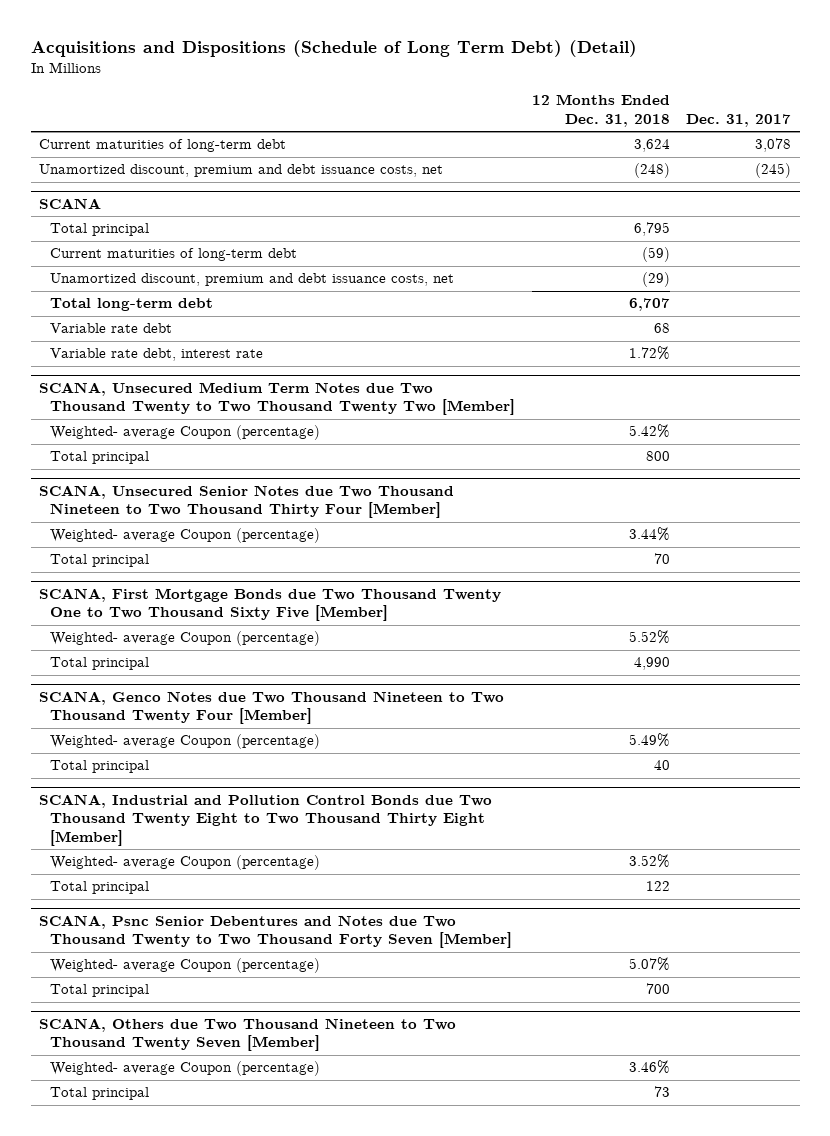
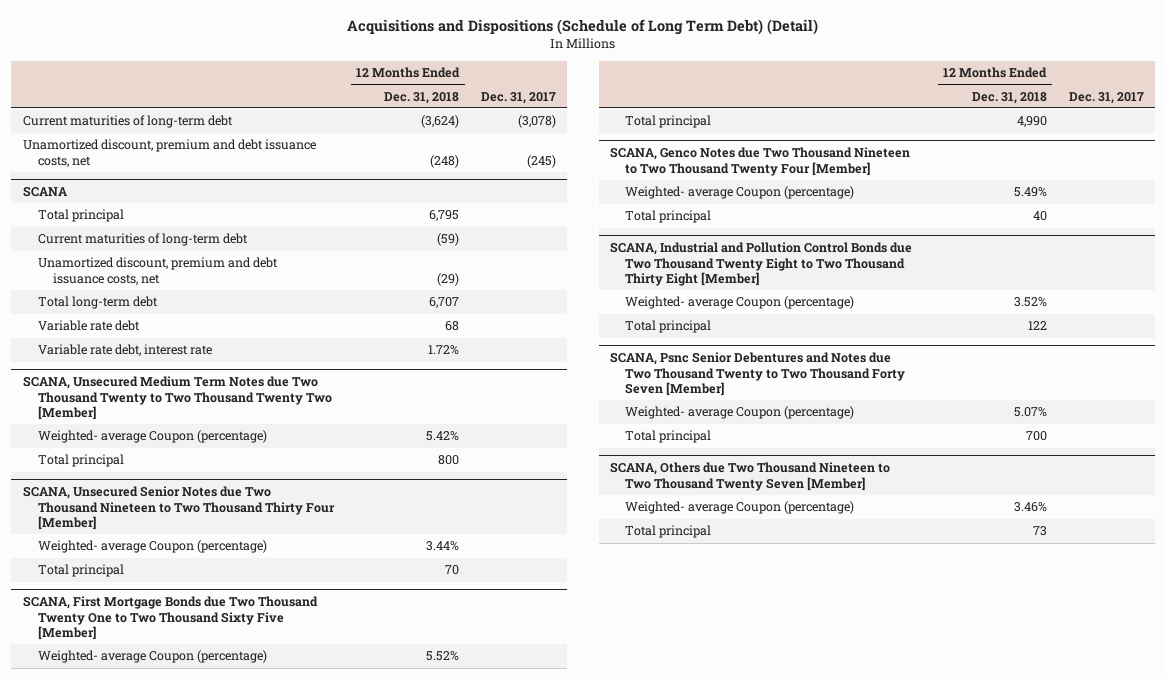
[633,139,670,153] 3,624 -> [421,115,460,129] (3,624)
[755,138,792,153] 3,078 -> [518,115,557,129] (3,078)

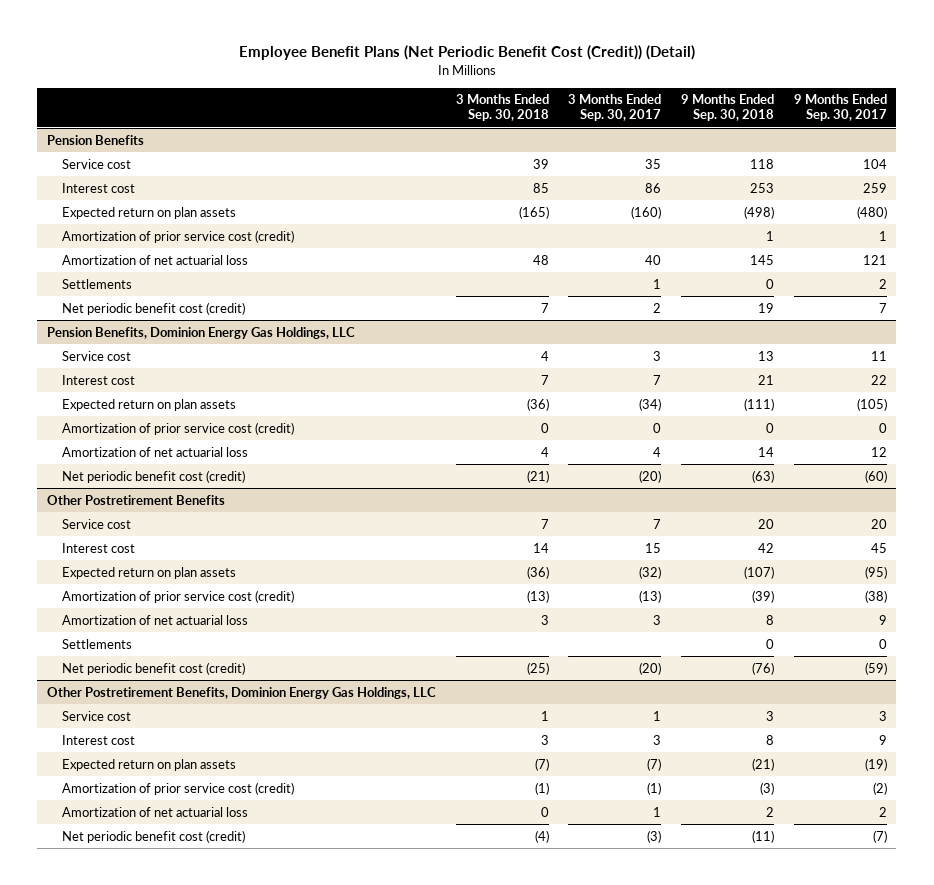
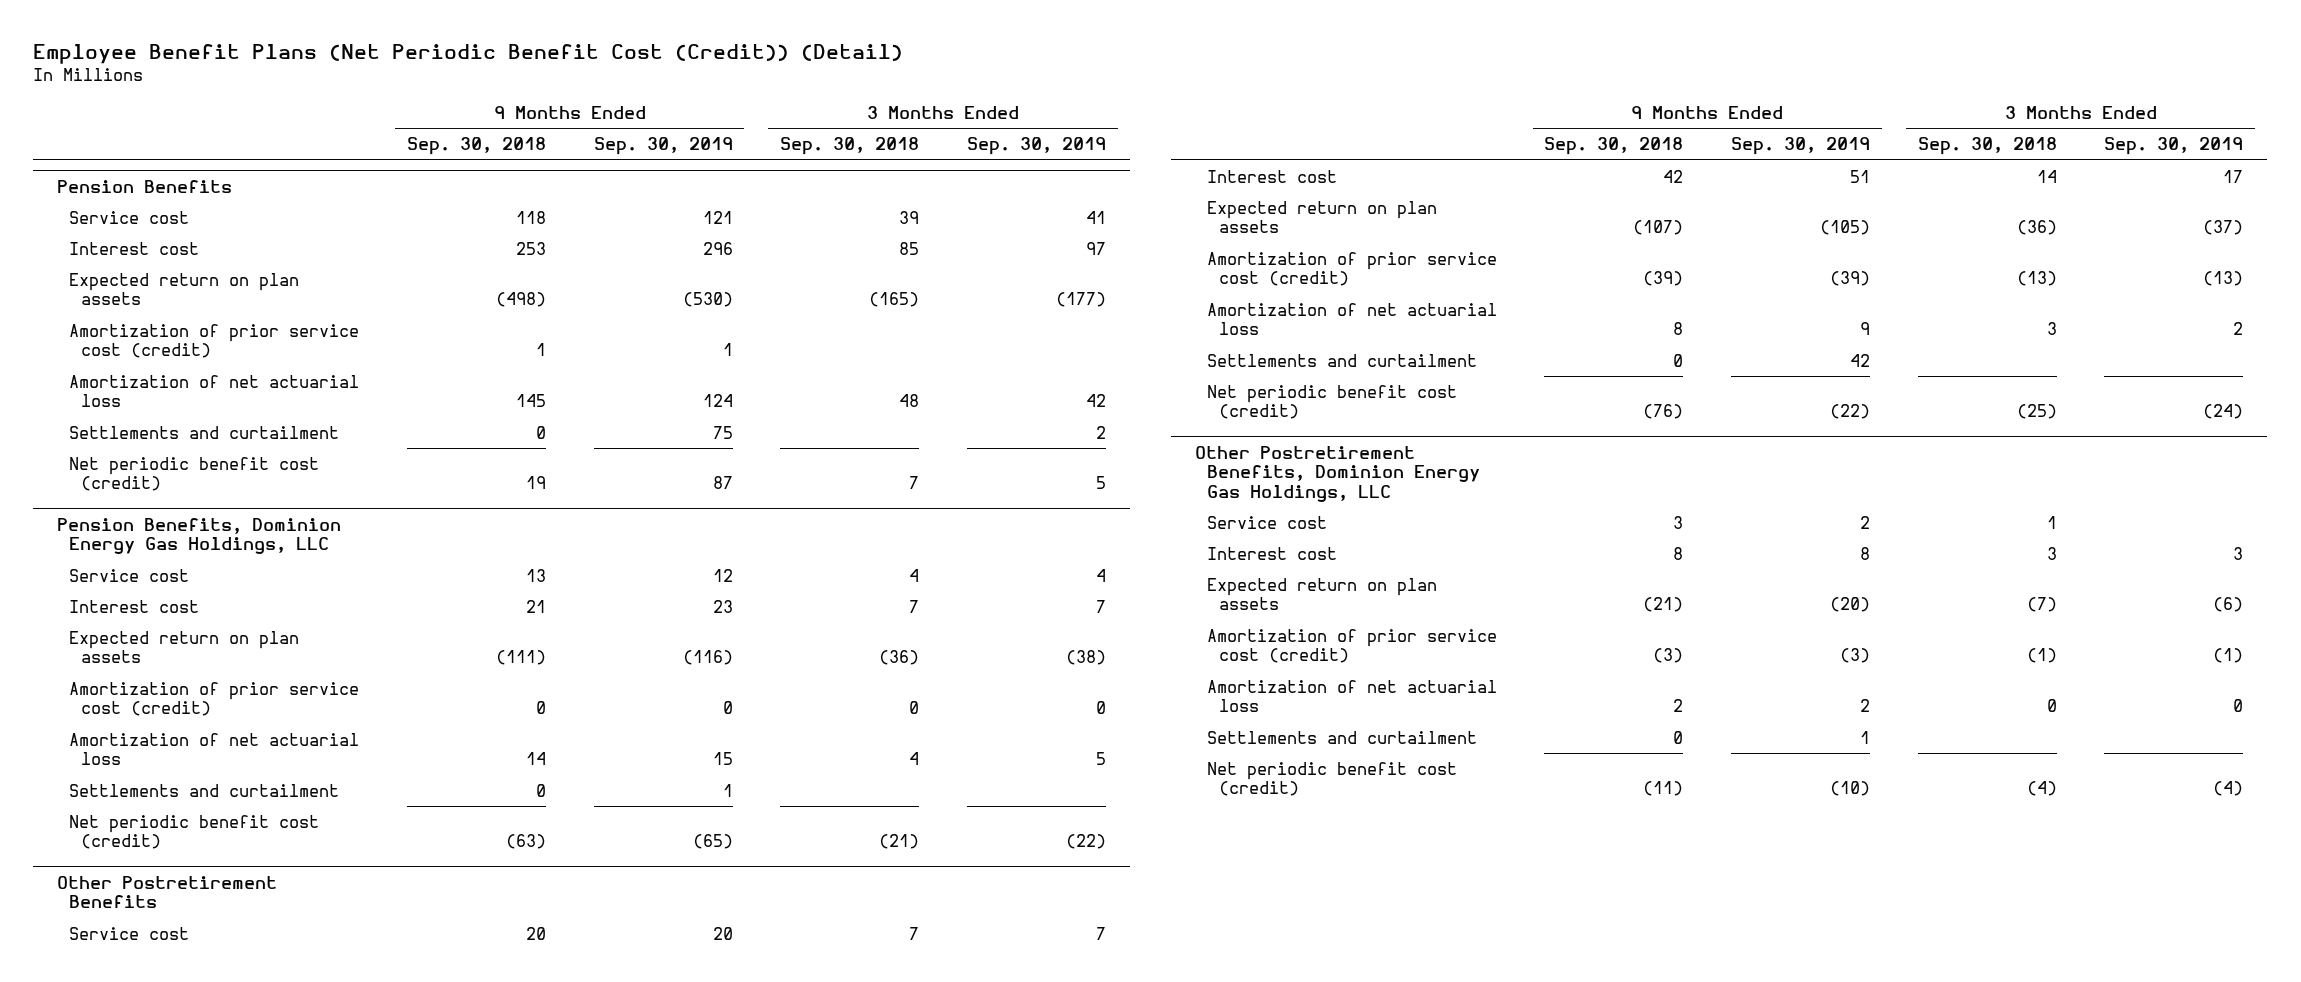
[568,94,662,122] 3 Months Ended Sep. 30, 2017 -> none
[793,94,887,122] 9 Months Ended Sep. 30, 2017 -> none
none -> [593,137,733,156] Sep. 30, 2019
none -> [966,137,1106,156] Sep. 30, 2019
[62,278,133,289] Settlements -> none
none -> [69,425,340,439] Settlements and curtailment
none -> [69,783,340,797] Settlements and curtailment
[62,638,133,649] Settlements -> none
none -> [1206,353,1477,367] Settlements and curtailment
none -> [1206,730,1477,744] Settlements and curtailment

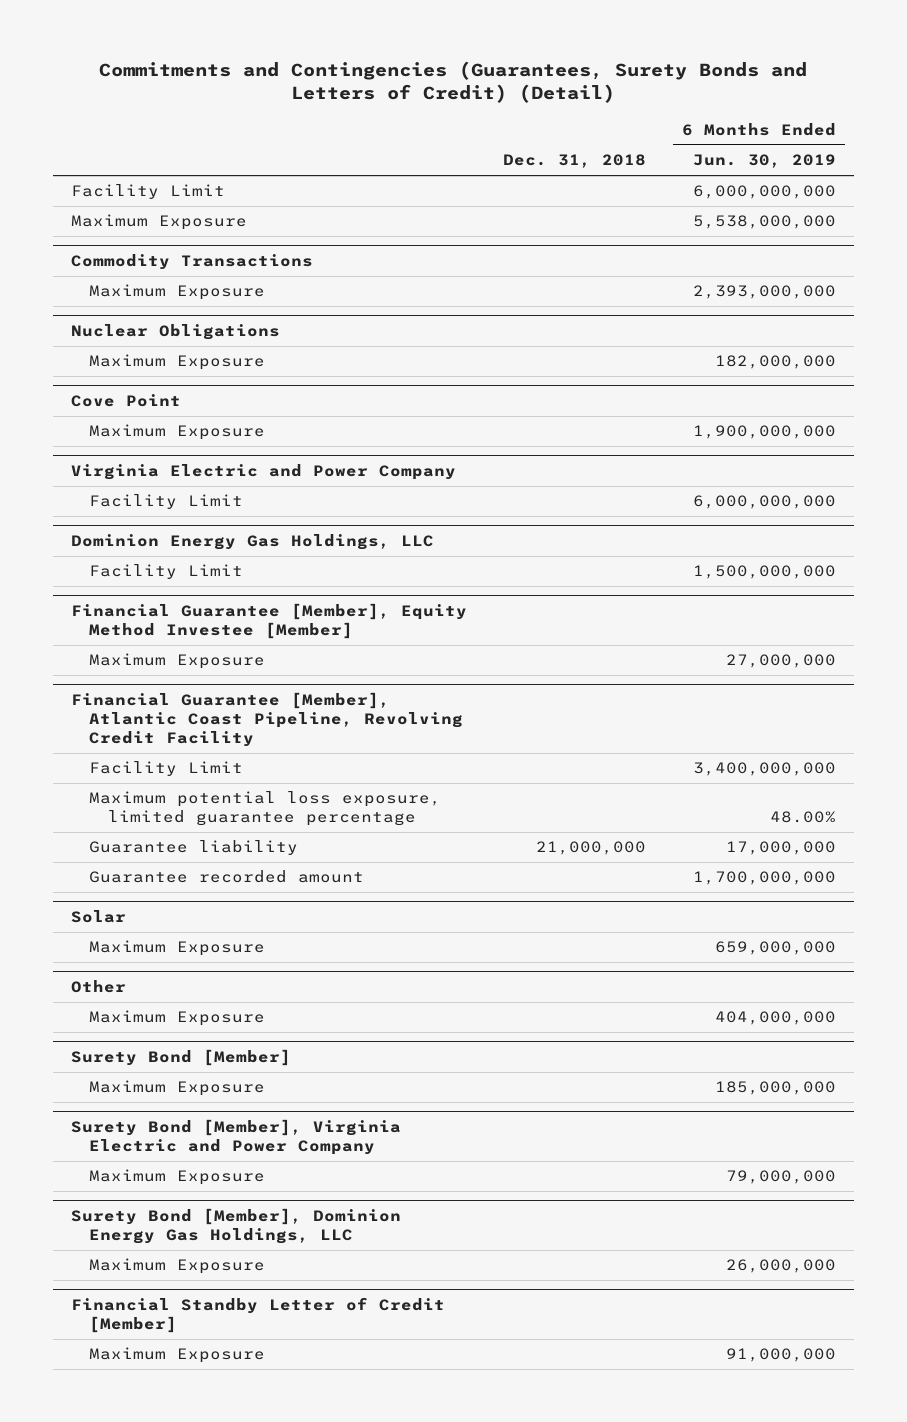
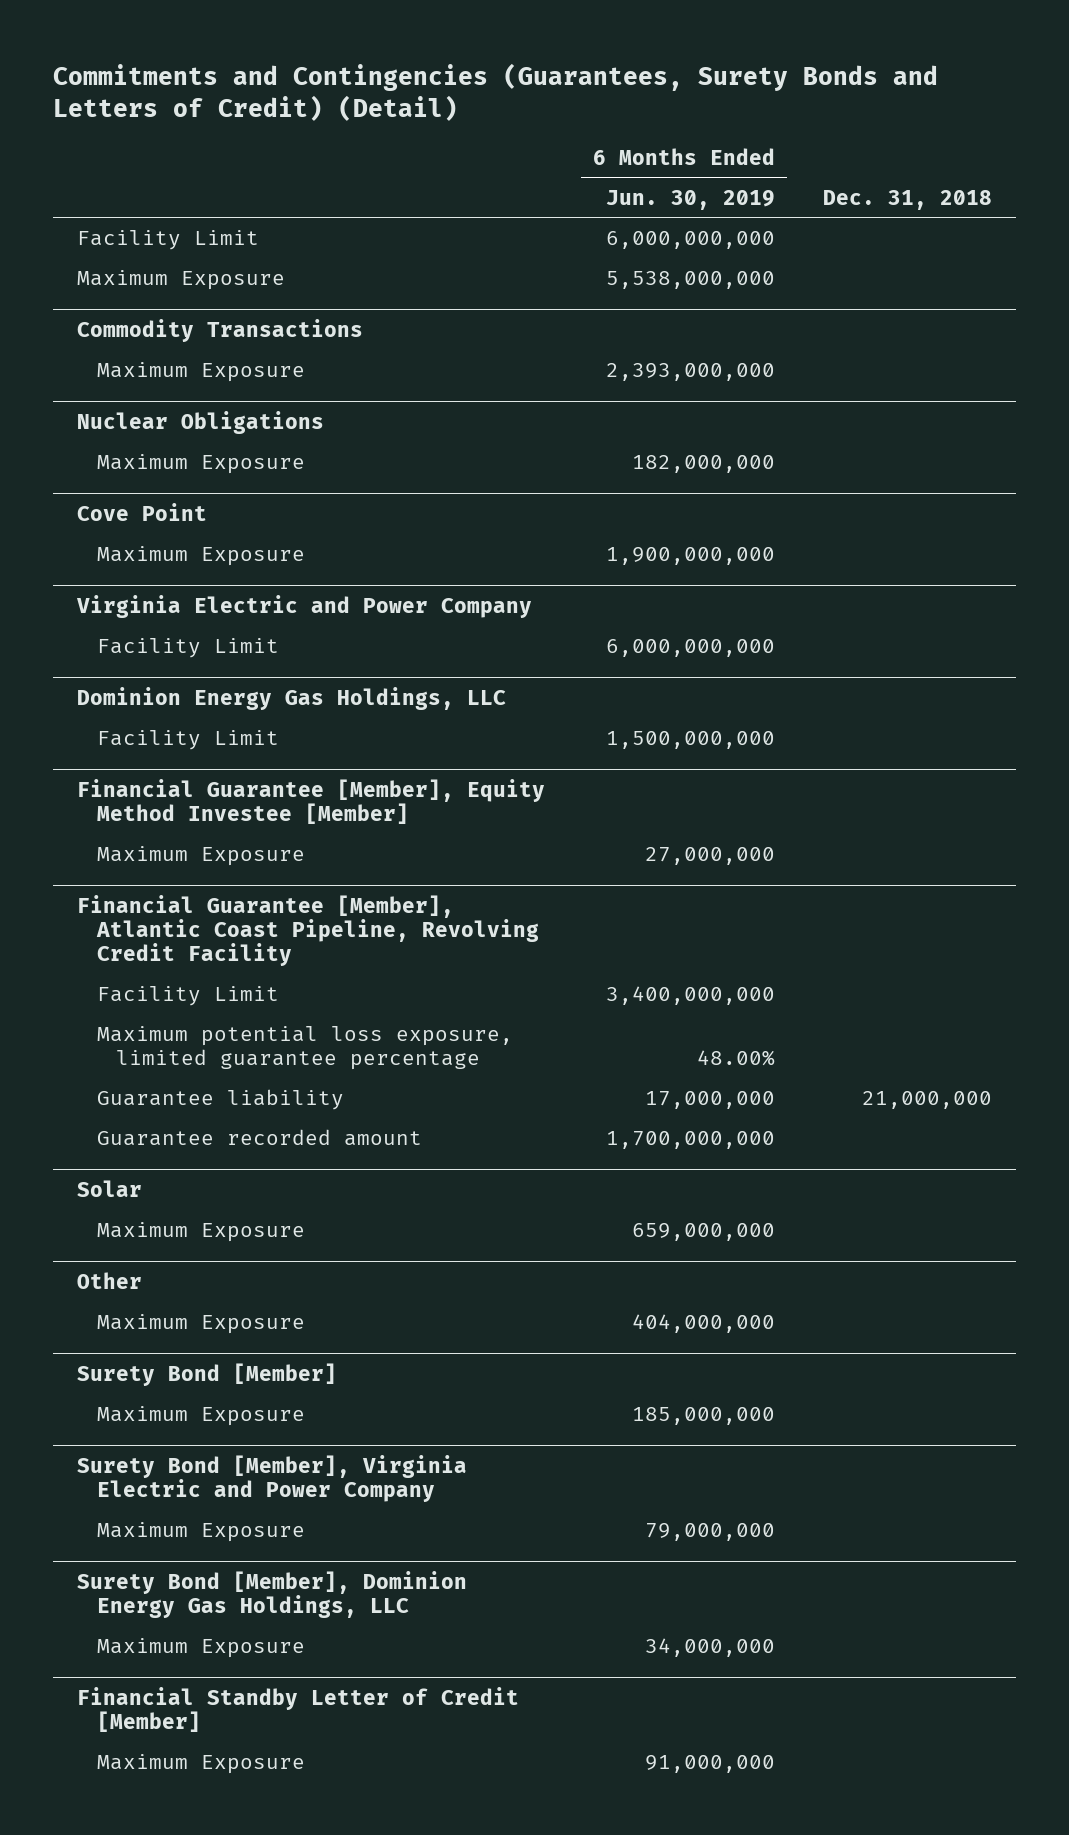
[726,1259,837,1274] 26,000,000 -> [645,1638,776,1658] 34,000,000

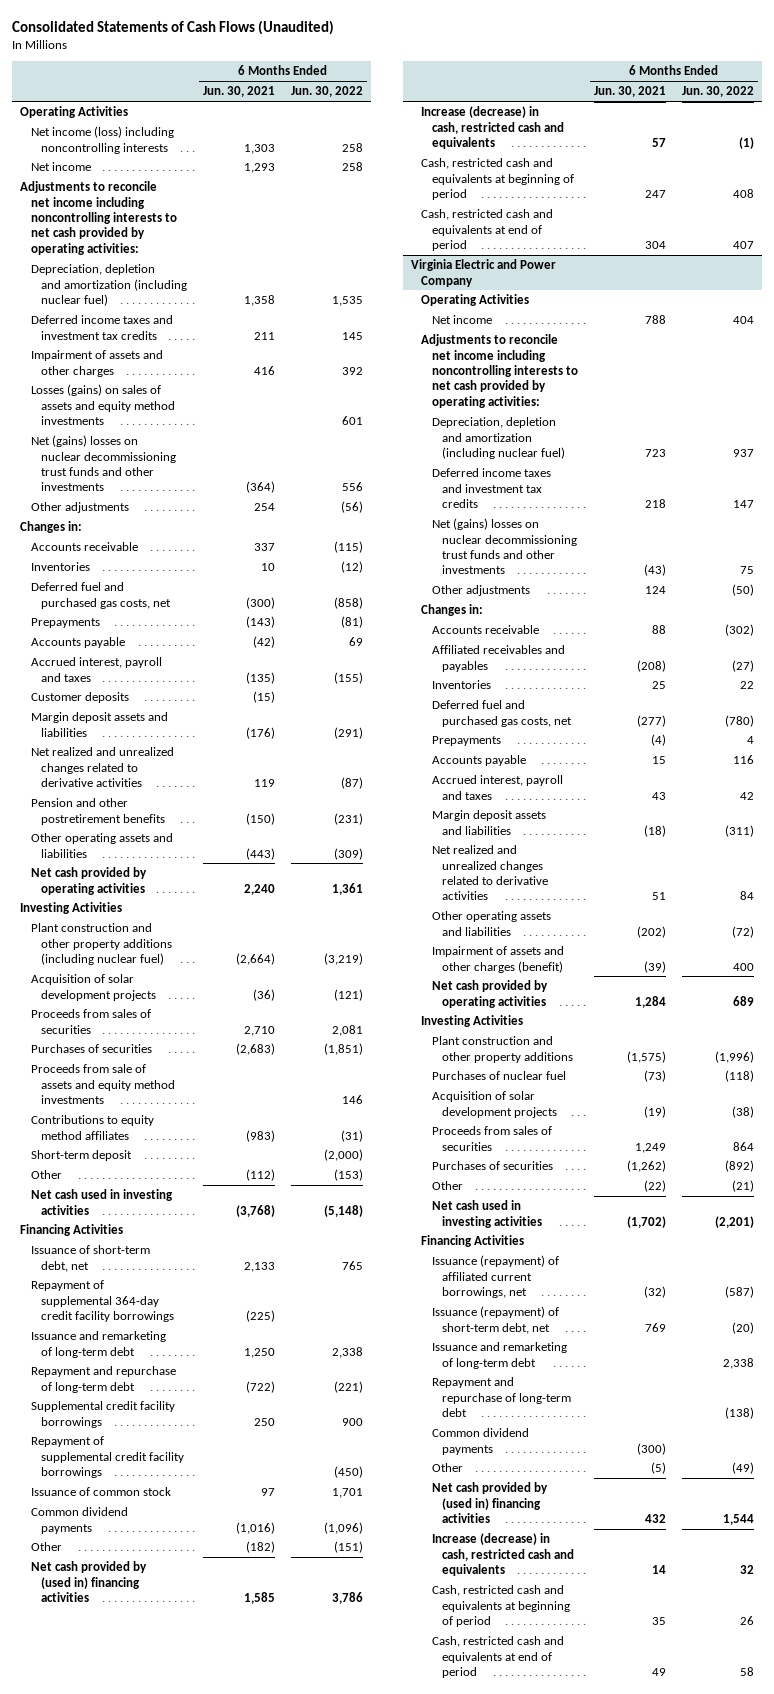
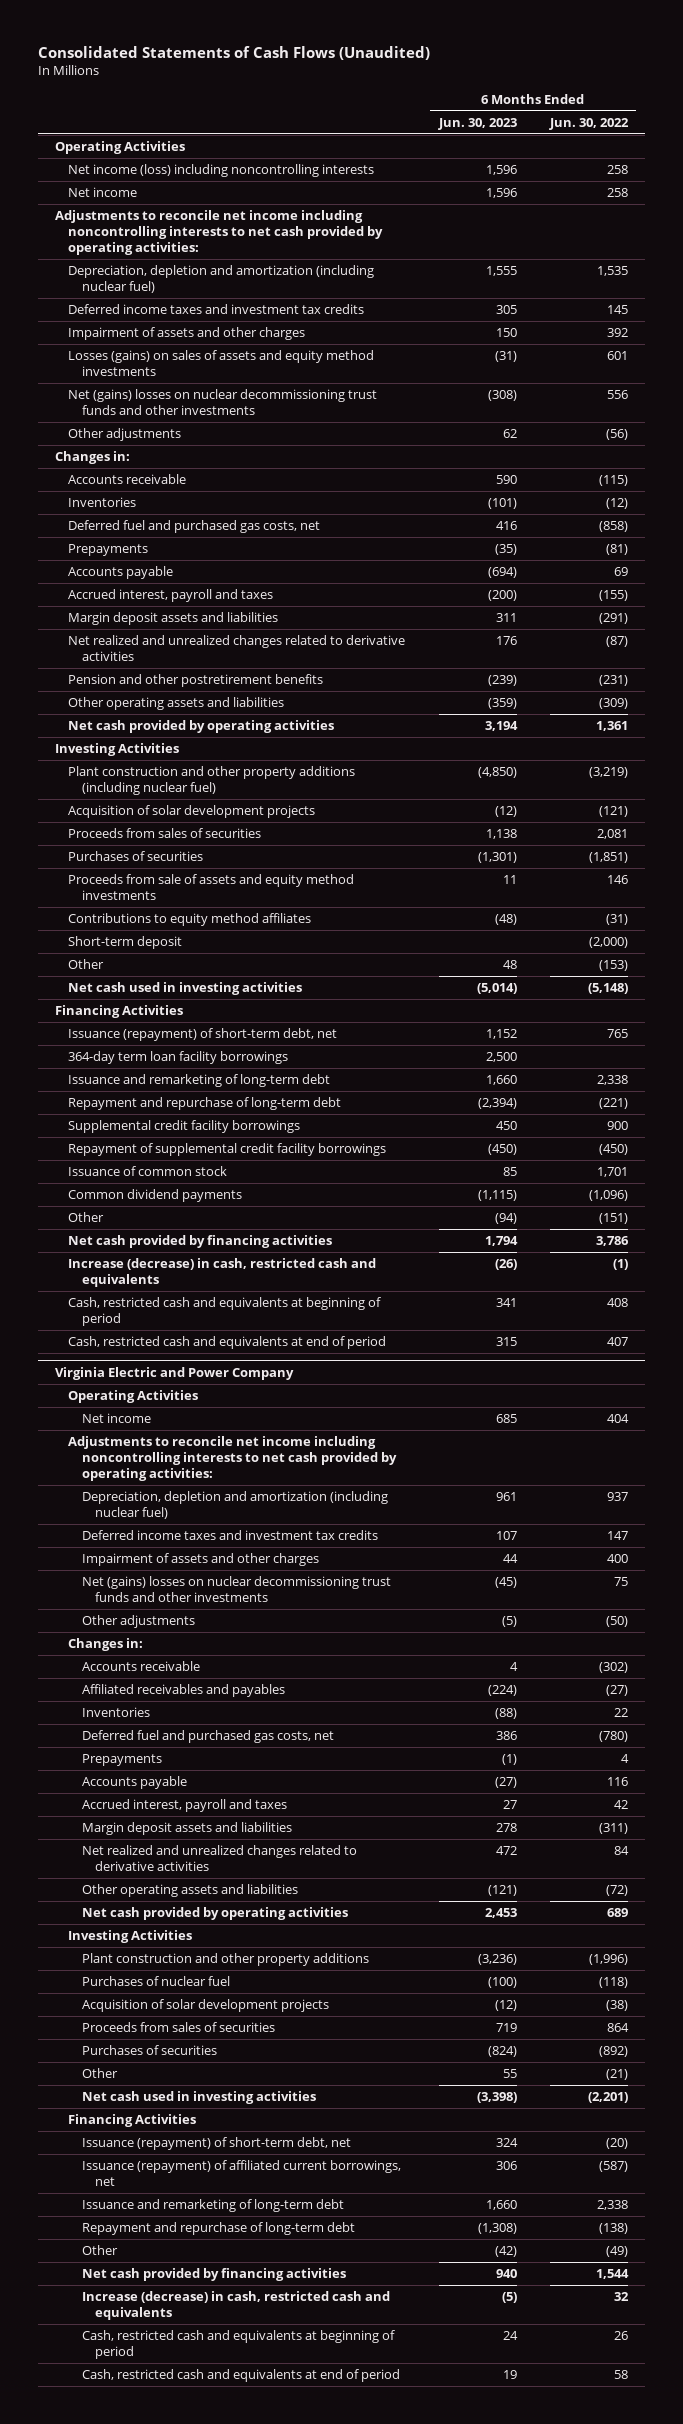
[203,86,276,98] Jun. 30, 2021 -> none
none -> [437,117,517,130] Jun. 30, 2023
[30,692,129,704] Customer deposits -> none
[30,1280,175,1322] Repayment of supplemental 364-day credit facility borrowings -> none
[30,1245,150,1272] Issuance of short-term debt, net -> [68,1027,338,1041] Issuance (repayment) of short-term debt, net
none -> [68,1050,289,1064] 364-day term loan facility borrowings
[30,1561,147,1602] Net cash provided by (used in) financing activities -> [68,1234,333,1248] Net cash provided by financing activities
none -> [81,1552,319,1566] Impairment of assets and other charges
[431,946,564,973] Impairment of assets and other charges (benefit) -> none
[431,1255,559,1298] Issuance (repayment) of affiliated current borrowings, net -> [81,2159,401,2186] Issuance (repayment) of affiliated current borrowings, net
[431,1428,529,1455] Common dividend payments -> none
[431,1482,548,1523] Net cash provided by (used in) financing activities -> [81,2267,346,2281] Net cash provided by financing activities

